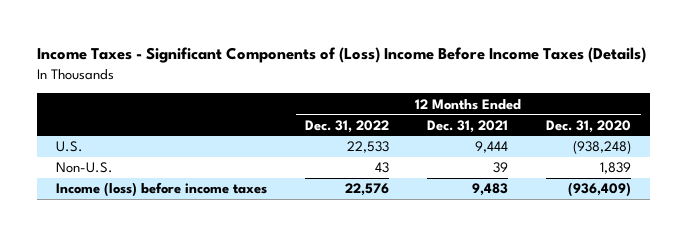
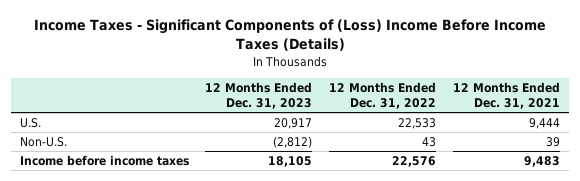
[546,119,632,133] Dec. 31, 2020 -> none
none -> [205,81,313,110] 12 Months Ended Dec. 31, 2023
[56,182,268,198] Income (loss) before income taxes -> [19,154,189,166] Income before income taxes

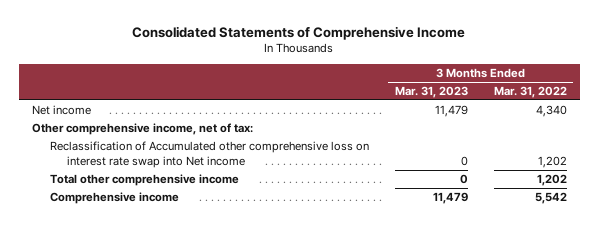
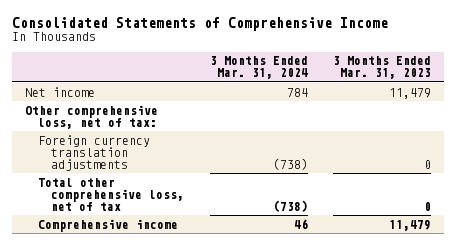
[493,86,567,99] Mar. 31, 2022 -> none
none -> [209,56,308,80] 3 Months Ended Mar. 31, 2024
[49,141,369,168] Reclassification of Accumulated other comprehensive loss on interest rate swap into Net income -> none
[32,123,254,136] Other comprehensive income, net of tax: -> [24,104,158,129] Other comprehensive loss, net of tax:
none -> [37,134,150,171] Foreign currency translation adjustments
[49,174,239,187] Total other comprehensive income -> [37,177,184,211] Total other comprehensive loss, net of tax

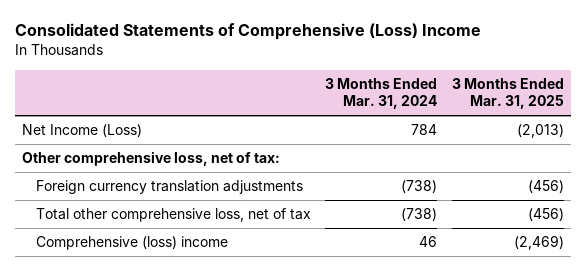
[11,16,388,31] Consolidated Statements of Comprehensive Income -> [14,23,481,41] Consolidated Statements of Comprehensive (Loss) Income
[333,56,432,80] 3 Months Ended Mar. 31, 2023 -> none
none -> [451,77,564,110] 3 Months Ended Mar. 31, 2025
[24,86,95,97] Net income -> [21,124,142,138] Net Income (Loss)
[37,218,178,232] Comprehensive income -> [35,236,228,251] Comprehensive (loss) income

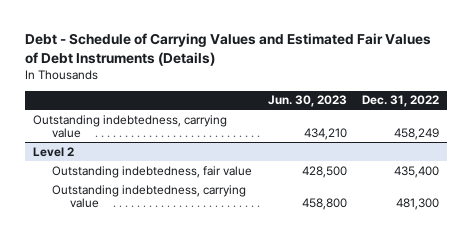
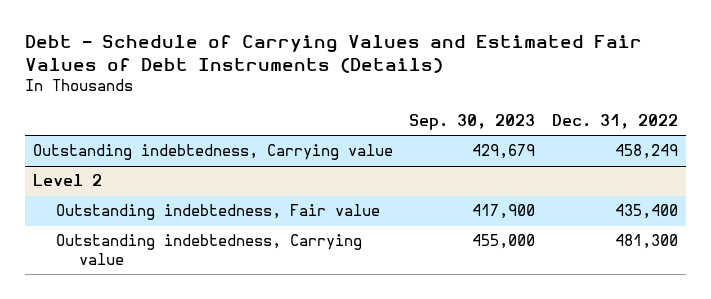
[267,95,347,108] Jun. 30, 2023 -> none
none -> [409,114,536,131] Sep. 30, 2023
[33,114,228,139] Outstanding indebtedness, carrying value -> [33,144,394,161] Outstanding indebtedness, Carrying value
[51,165,252,178] Outstanding indebtedness, fair value -> [55,204,380,221] Outstanding indebtedness, Fair value
[51,184,246,209] Outstanding indebtedness, carrying value -> [55,234,362,266] Outstanding indebtedness, Carrying value

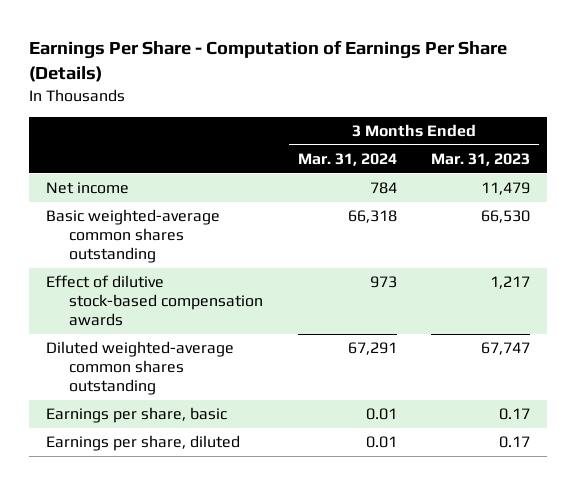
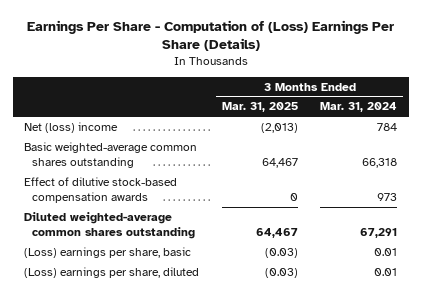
[28,39,507,82] Earnings Per Share - Computation of Earnings Per Share (Details) -> [26,20,394,52] Earnings Per Share - Computation of (Loss) Earnings Per Share (Details)
[431,153,531,167] Mar. 31, 2023 -> none
none -> [221,102,298,113] Mar. 31, 2025
[45,182,129,195] Net income -> [24,121,119,133] Net (loss) income
[45,407,227,424] Earnings per share, basic -> [24,246,192,258] (Loss) earnings per share, basic
[45,435,240,452] Earnings per share, diluted -> [24,266,200,278] (Loss) earnings per share, diluted

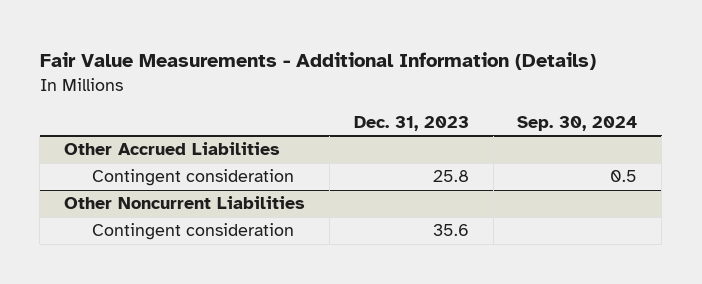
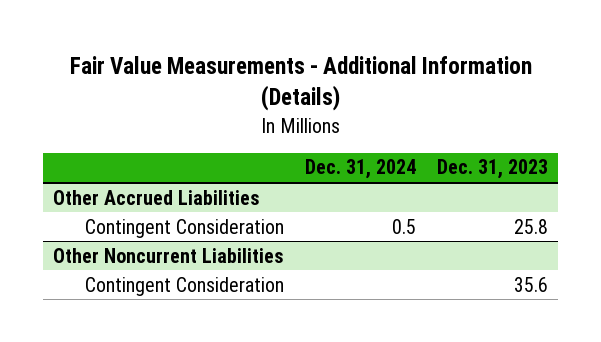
[517,115,638,131] Sep. 30, 2024 -> none
none -> [305,159,417,180] Dec. 31, 2024
[92,169,295,187] Contingent consideration -> [84,218,284,238] Contingent Consideration
[92,223,295,241] Contingent consideration -> [84,276,284,296] Contingent Consideration

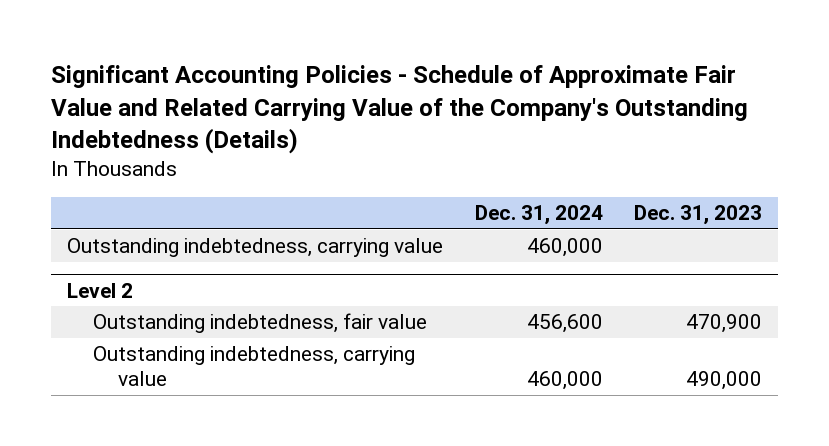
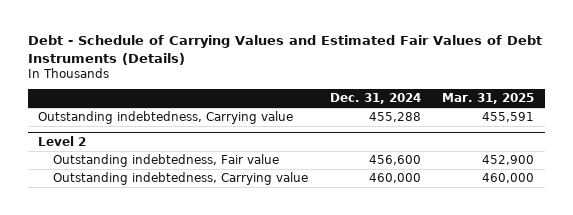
[51,65,749,154] Significant Accounting Policies - Schedule of Approximate Fair Value and Related Carrying Value of the Company's Outstanding Indebtedness (Details) -> [27,35,542,65] Debt - Schedule of Carrying Values and Estimated Fair Values of Debt Instruments (Details)
[634,205,763,226] Dec. 31, 2023 -> none
none -> [442,93,535,105] Mar. 31, 2025
[66,238,443,258] Outstanding indebtedness, carrying value -> [38,111,294,125] Outstanding indebtedness, Carrying value
[526,238,603,258] 460,000 -> [368,112,421,123] 455,288
[92,313,427,334] Outstanding indebtedness, fair value -> [53,154,280,168] Outstanding indebtedness, Fair value
[92,346,415,387] Outstanding indebtedness, carrying value -> [53,172,309,186] Outstanding indebtedness, Carrying value

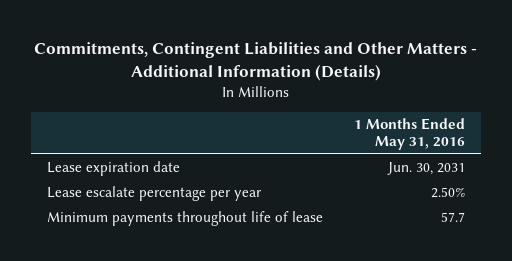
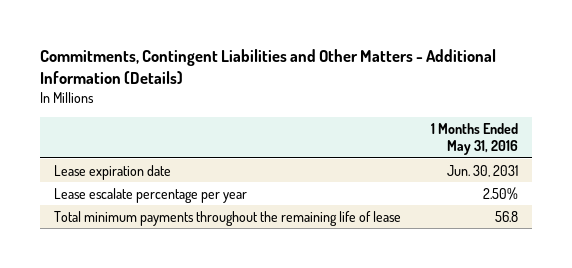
[46,211,323,227] Minimum payments throughout life of lease -> [54,210,402,226] Total minimum payments throughout the remaining life of lease
[440,212,465,223] 57.7 -> [494,210,518,222] 56.8

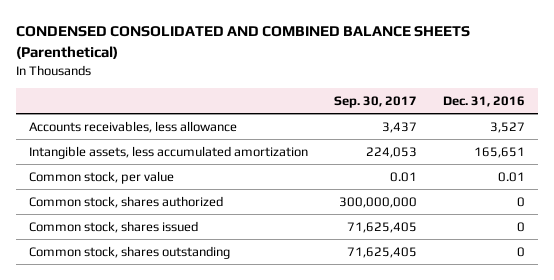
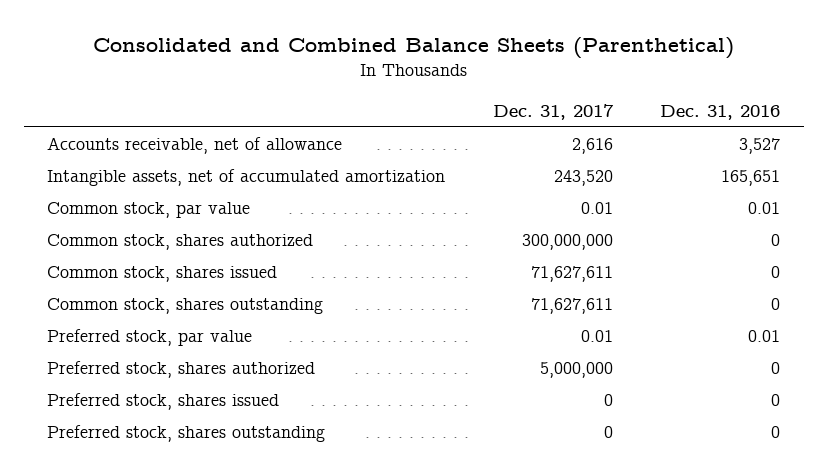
[15,26,470,59] CONDENSED CONSOLIDATED AND COMBINED BALANCE SHEETS (Parenthetical) -> [92,36,734,59] Consolidated and Combined Balance Sheets (Parenthetical)
[334,95,418,108] Sep. 30, 2017 -> none
none -> [492,103,614,120] Dec. 31, 2017
[28,120,237,133] Accounts receivables, less allowance -> [47,137,343,155] Accounts receivable, net of allowance
[28,145,308,159] Intangible assets, less accumulated amortization -> [47,169,446,187] Intangible assets, net of accumulated amortization
[28,170,174,184] Common stock, per value -> [47,202,251,219] Common stock, par value
none -> [47,329,253,347] Preferred stock, par value
none -> [47,361,316,379] Preferred stock, shares authorized
none -> [47,393,280,411] Preferred stock, shares issued
none -> [47,425,326,443] Preferred stock, shares outstanding

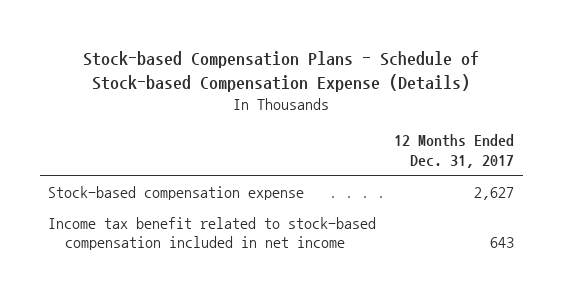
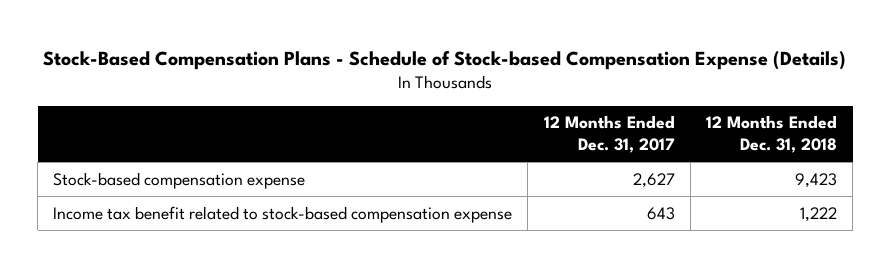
[83,50,480,92] Stock-based Compensation Plans - Schedule of Stock-based Compensation Expense (Details) -> [43,50,847,70] Stock-Based Compensation Plans - Schedule of Stock-based Compensation Expense (Details)
none -> [706,115,838,153] 12 Months Ended Dec. 31, 2018
[48,216,377,251] Income tax benefit related to stock-based compensation included in net income -> [53,205,513,223] Income tax benefit related to stock-based compensation expense

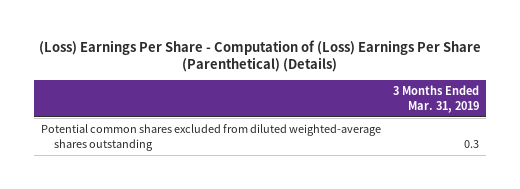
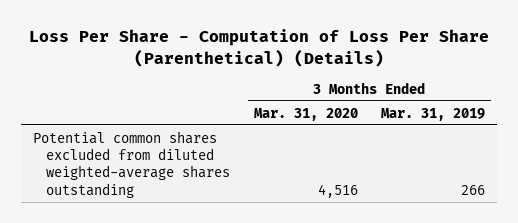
[38,39,481,72] (Loss) Earnings Per Share - Computation of (Loss) Earnings Per Share (Parenthetical) (Details) -> [28,29,489,67] Loss Per Share - Computation of Loss Per Share (Parenthetical) (Details)
none -> [253,107,358,121] Mar. 31, 2020
[464,139,480,148] 0.3 -> [461,184,486,195] 266

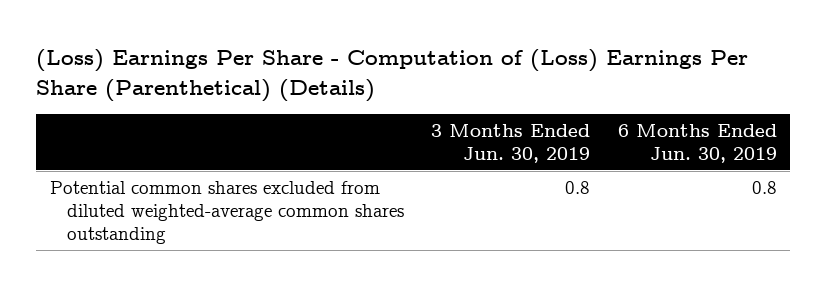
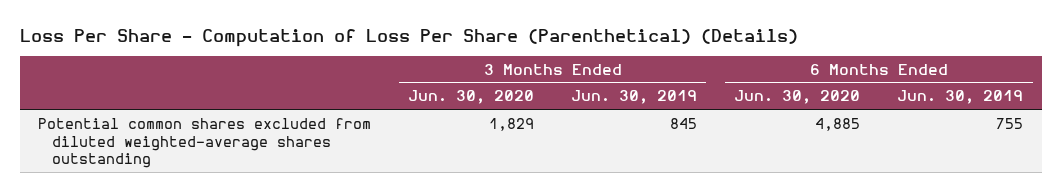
[35,49,748,103] (Loss) Earnings Per Share - Computation of (Loss) Earnings Per Share (Parenthetical) (Details) -> [19,28,798,47] Loss Per Share - Computation of Loss Per Share (Parenthetical) (Details)
none -> [408,90,535,105] Jun. 30, 2020
none -> [734,90,861,105] Jun. 30, 2020
[49,180,404,244] Potential common shares excluded from diluted weighted-average common shares outstanding -> [38,117,372,169] Potential common shares excluded from diluted weighted-average shares outstanding
[565,180,591,194] 0.8 -> [670,117,698,129] 845
[751,180,777,194] 0.8 -> [996,117,1024,129] 755

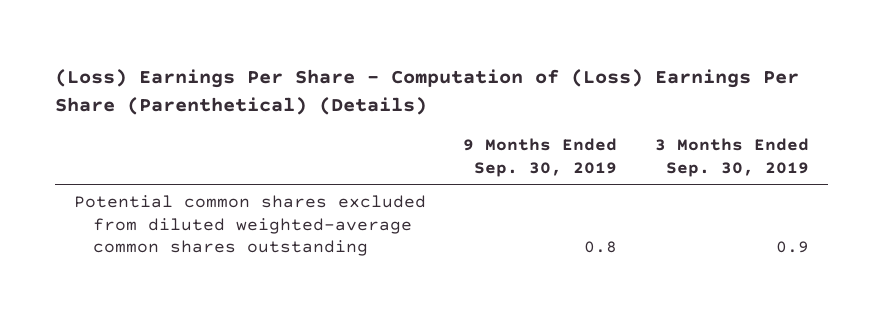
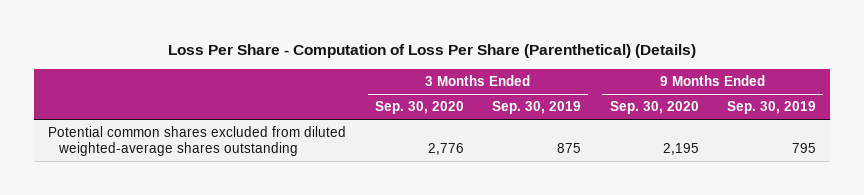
[55,68,800,115] (Loss) Earnings Per Share - Computation of (Loss) Earnings Per Share (Parenthetical) (Details) -> [168,44,697,59] Loss Per Share - Computation of Loss Per Share (Parenthetical) (Details)
none -> [374,101,464,115] Sep. 30, 2020
none -> [609,101,699,115] Sep. 30, 2020
[73,194,426,257] Potential common shares excluded from diluted weighted-average common shares outstanding -> [48,126,347,157] Potential common shares excluded from diluted weighted-average shares outstanding
[584,241,618,254] 0.8 -> [791,143,816,154] 795
[775,241,809,254] 0.9 -> [557,143,582,154] 875

